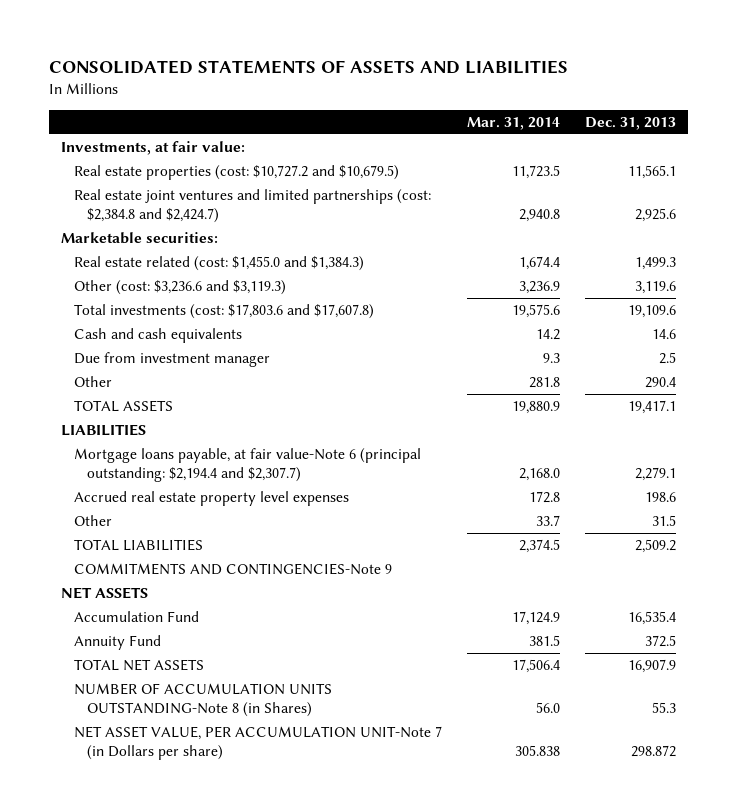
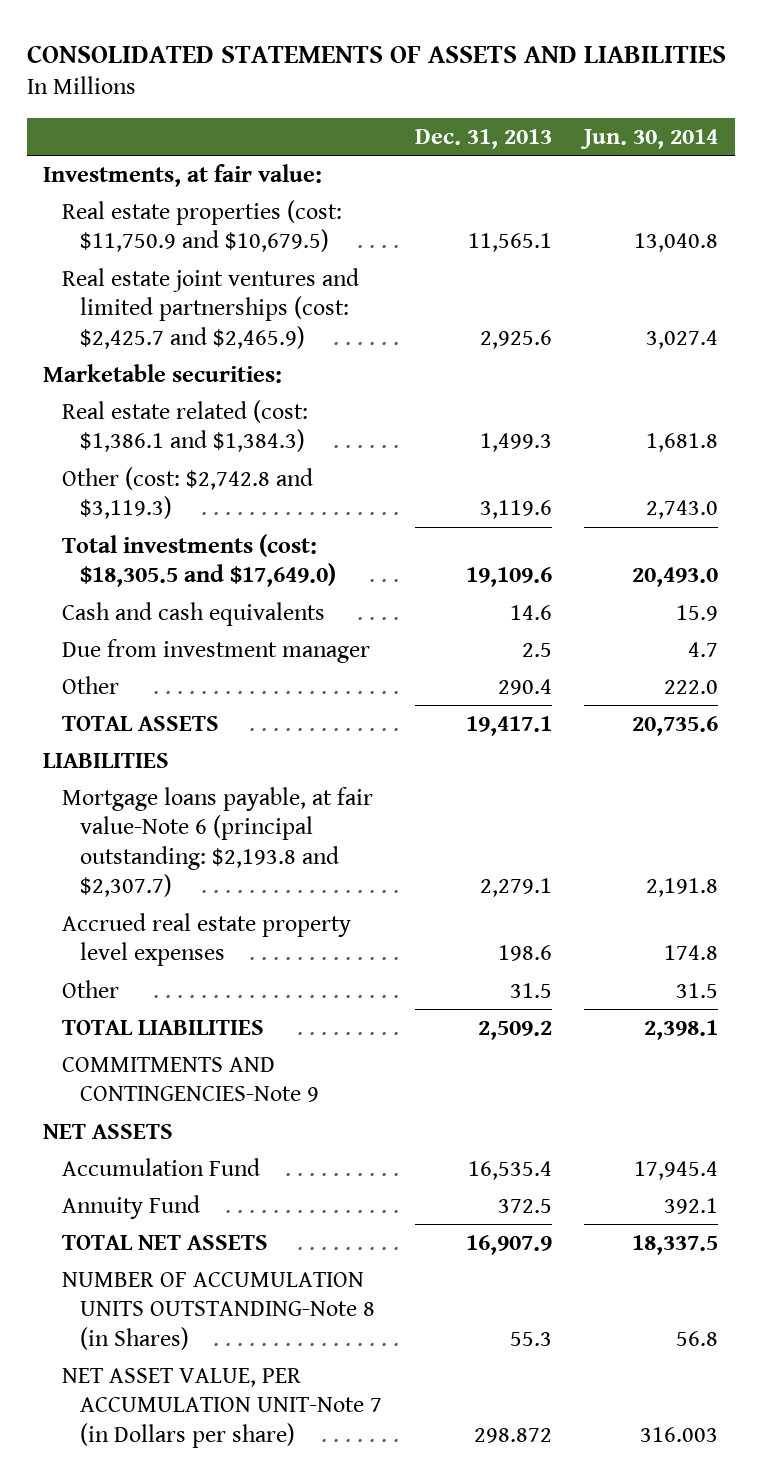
[466,117,560,131] Mar. 31, 2014 -> none
none -> [580,128,719,149] Jun. 30, 2014
[74,164,400,180] Real estate properties (cost: $10,727.2 and $10,679.5) -> [61,199,342,253] Real estate properties (cost: $11,750.9 and $10,679.5)
[74,188,432,224] Real estate joint ventures and limited partnerships (cost: $2,384.8 and $2,424.7) -> [61,267,359,349] Real estate joint ventures and limited partnerships (cost: $2,425.7 and $2,465.9)
[74,255,365,271] Real estate related (cost: $1,455.0 and $1,384.3) -> [61,399,308,453] Real estate related (cost: $1,386.1 and $1,384.3)
[74,279,287,295] Other (cost: $3,236.6 and $3,119.3) -> [61,466,313,520] Other (cost: $2,742.8 and $3,119.3)
[74,303,375,319] Total investments (cost: $17,803.6 and $17,607.8) -> [61,533,337,588] Total investments (cost: $18,305.5 and $17,649.0)
[74,447,422,483] Mortgage loans payable, at fair value-Note 6 (principal outstanding: $2,194.4 and $2,307.7) -> [61,786,373,898] Mortgage loans payable, at fair value-Note 6 (principal outstanding: $2,193.8 and $2,307.7)

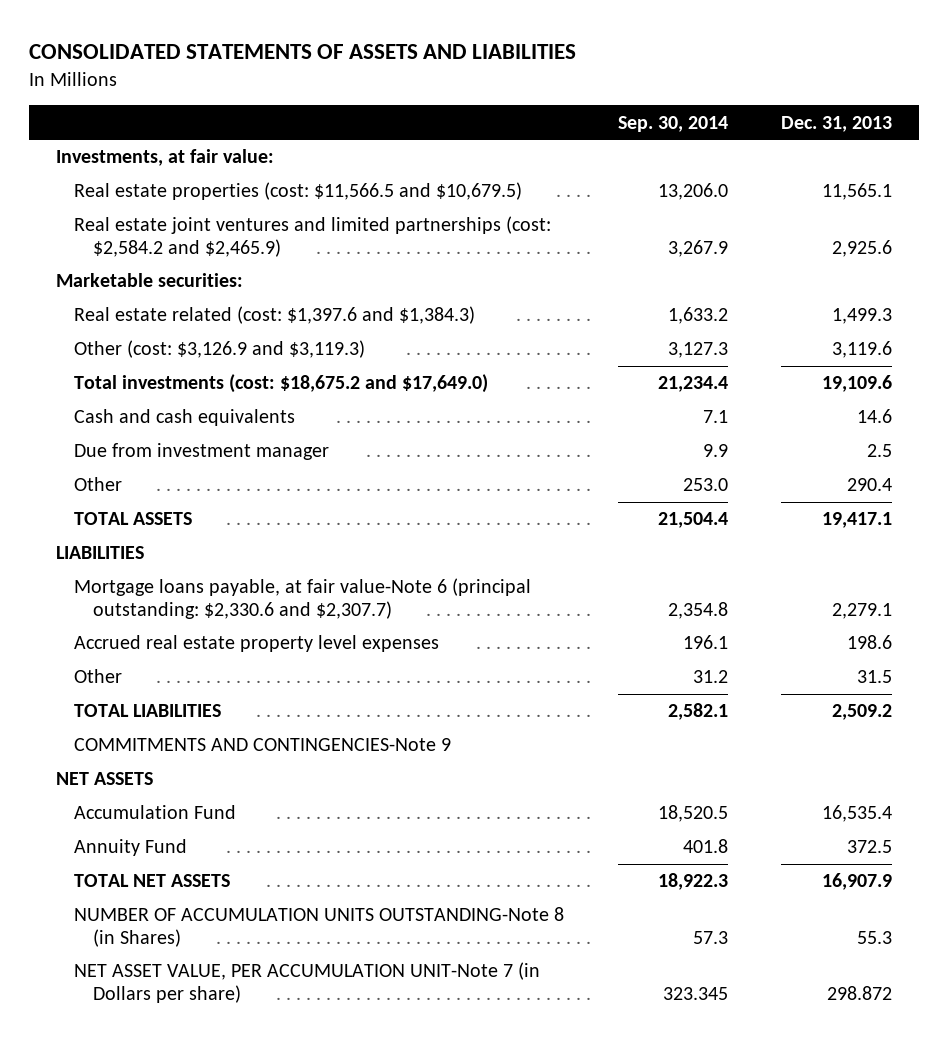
[580,128,719,149] Jun. 30, 2014 -> none
none -> [617,115,728,132] Sep. 30, 2014
[61,199,342,253] Real estate properties (cost: $11,750.9 and $10,679.5) -> [74,182,523,201] Real estate properties (cost: $11,566.5 and $10,679.5)
[61,267,359,349] Real estate joint ventures and limited partnerships (cost: $2,425.7 and $2,465.9) -> [74,216,552,257] Real estate joint ventures and limited partnerships (cost: $2,584.2 and $2,465.9)
[61,399,308,453] Real estate related (cost: $1,386.1 and $1,384.3) -> [74,306,476,325] Real estate related (cost: $1,397.6 and $1,384.3)
[61,466,313,520] Other (cost: $2,742.8 and $3,119.3) -> [74,340,366,359] Other (cost: $3,126.9 and $3,119.3)
[61,533,337,588] Total investments (cost: $18,305.5 and $17,649.0) -> [74,374,489,394] Total investments (cost: $18,675.2 and $17,649.0)
[61,786,373,898] Mortgage loans payable, at fair value-Note 6 (principal outstanding: $2,193.8 and $2,307.7) -> [74,578,532,619] Mortgage loans payable, at fair value-Note 6 (principal outstanding: $2,330.6 and $2,307.7)

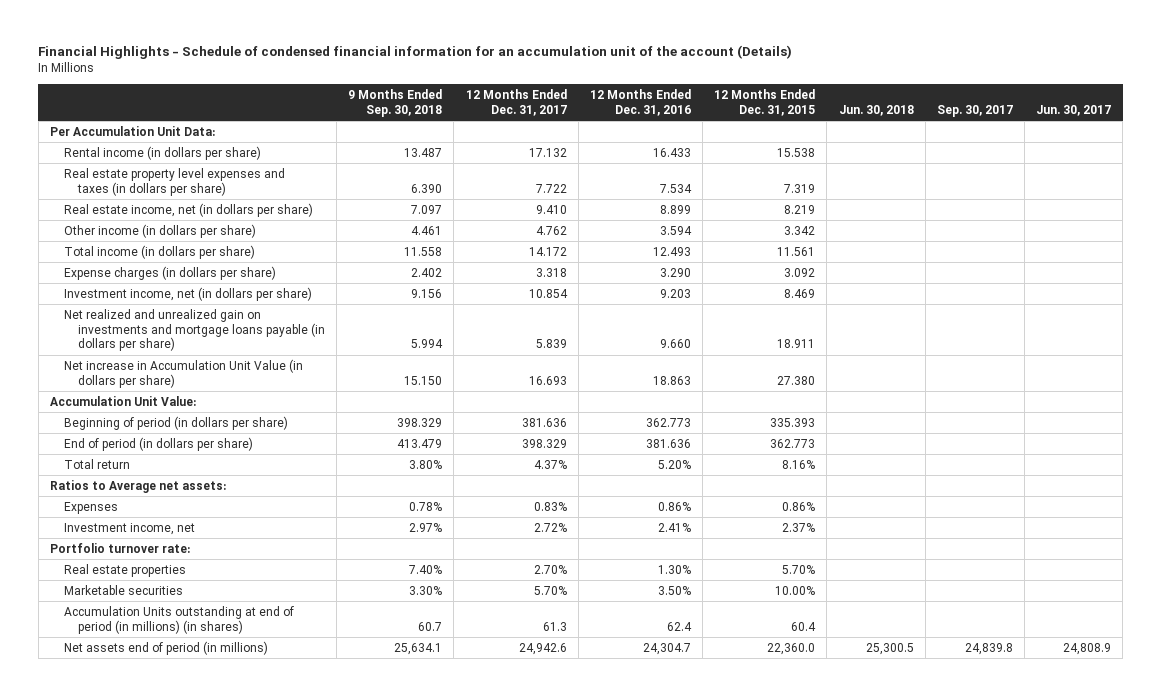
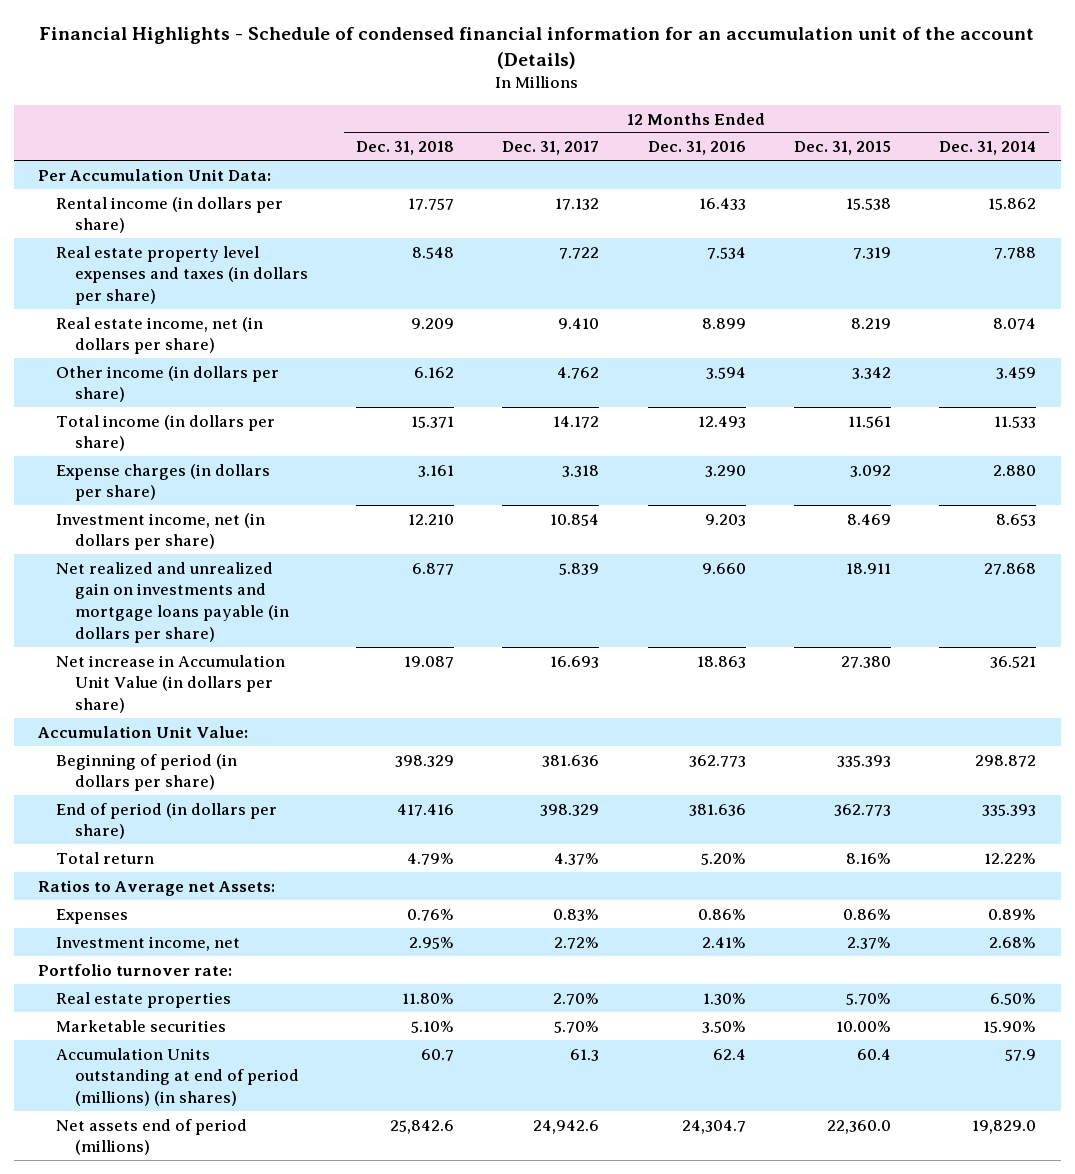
[348,88,443,117] 9 Months Ended Sep. 30, 2018 -> none
[838,104,914,116] Jun. 30, 2018 -> none
[936,104,1013,117] Sep. 30, 2017 -> none
[1036,104,1112,116] Jun. 30, 2017 -> none
none -> [356,141,455,156] Dec. 31, 2018
none -> [939,141,1037,156] Dec. 31, 2014
[49,479,226,493] Ratios to Average net assets: -> [38,879,276,896] Ratios to Average net Assets:
[63,605,294,634] Accumulation Units outstanding at end of period (in millions) (in shares) -> [56,1047,299,1106] Accumulation Units outstanding at end of period (millions) (in shares)
[63,640,268,655] Net assets end of period (in millions) -> [56,1118,248,1156] Net assets end of period (millions)

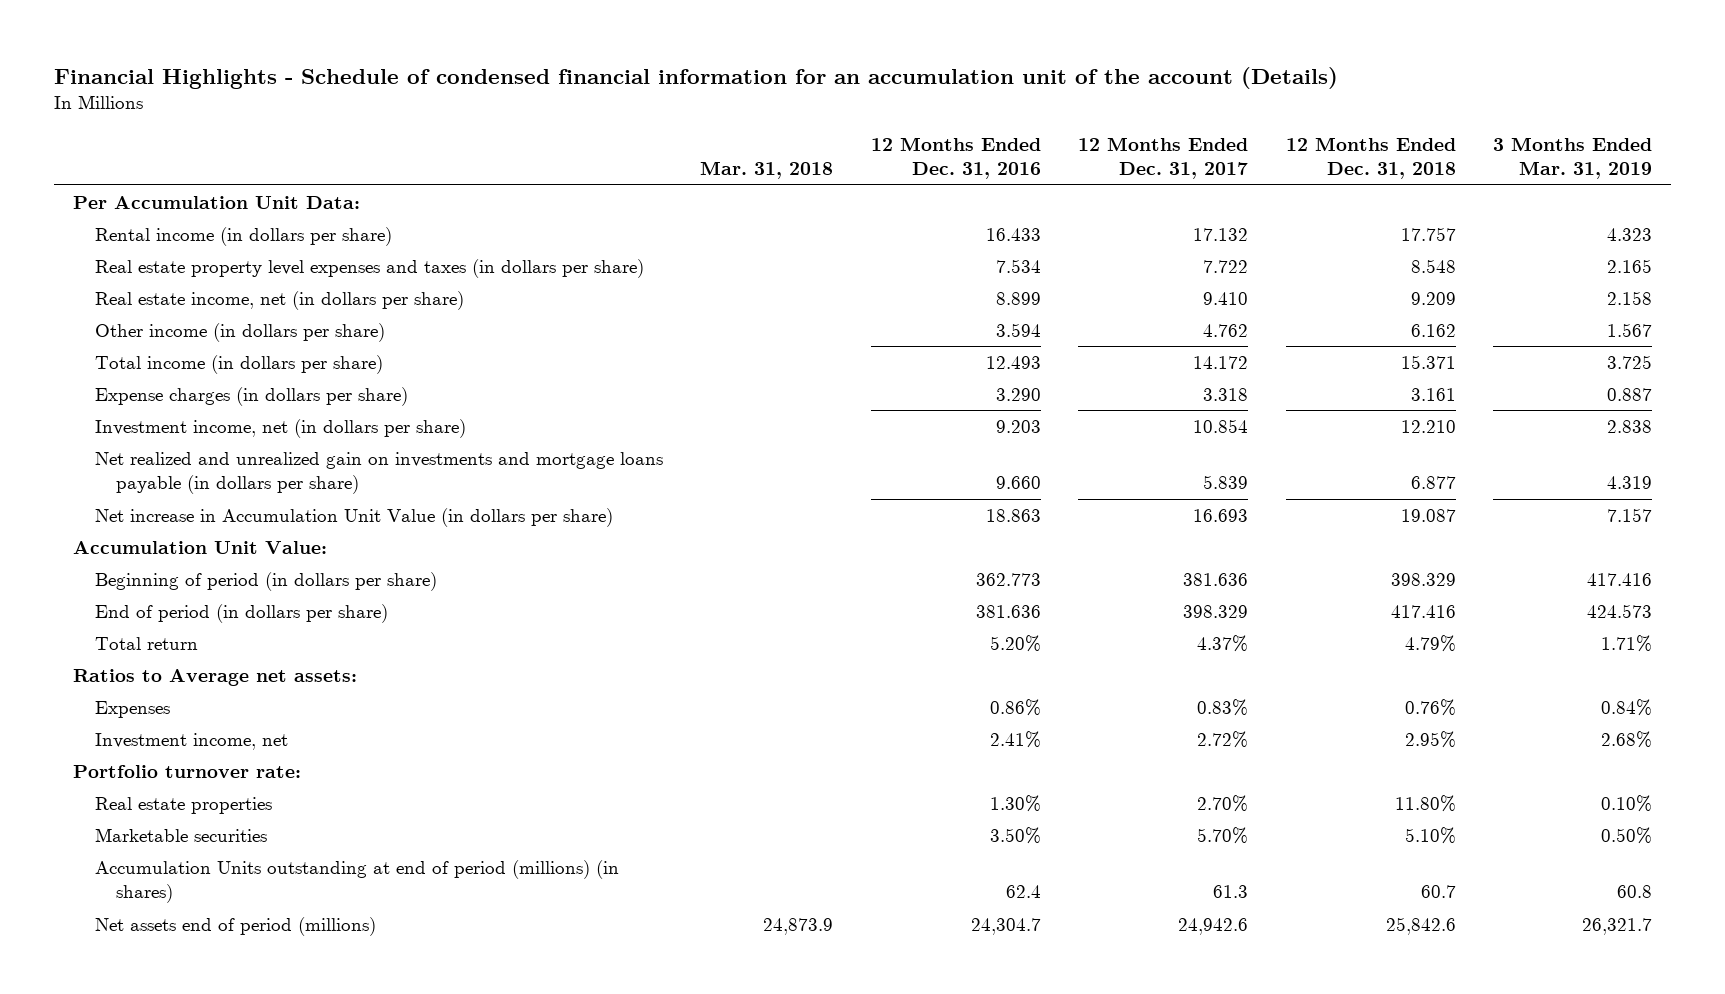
[794,141,892,156] Dec. 31, 2015 -> none
[939,141,1037,156] Dec. 31, 2014 -> none
none -> [700,161,834,180] Mar. 31, 2018
none -> [1492,136,1652,180] 3 Months Ended Mar. 31, 2019
[38,879,276,896] Ratios to Average net Assets: -> [72,668,357,686] Ratios to Average net assets:

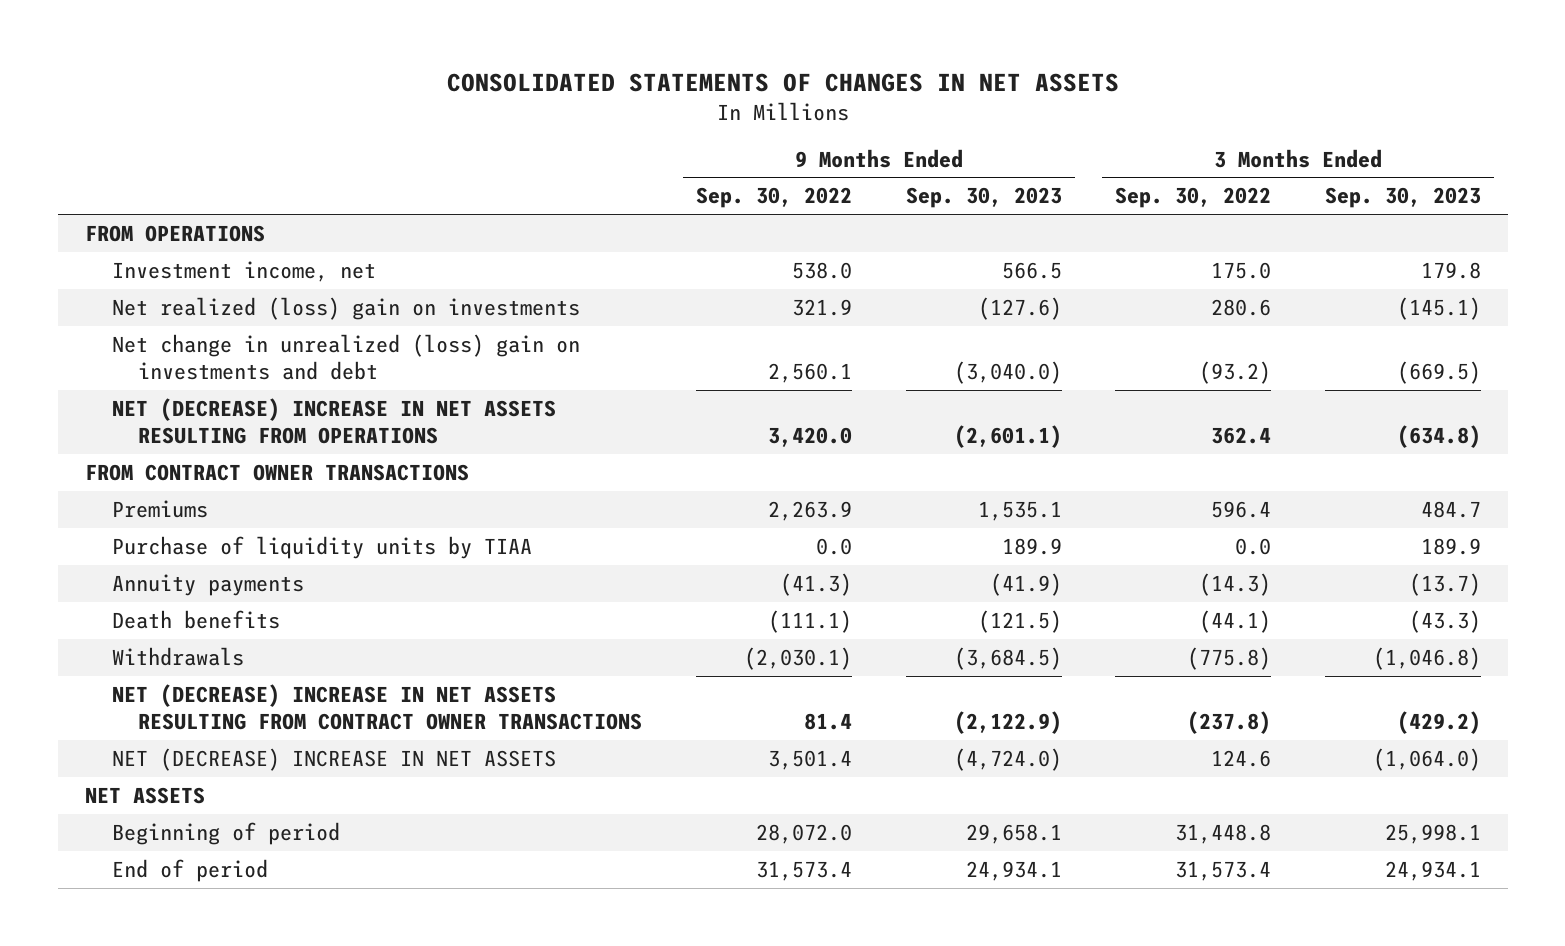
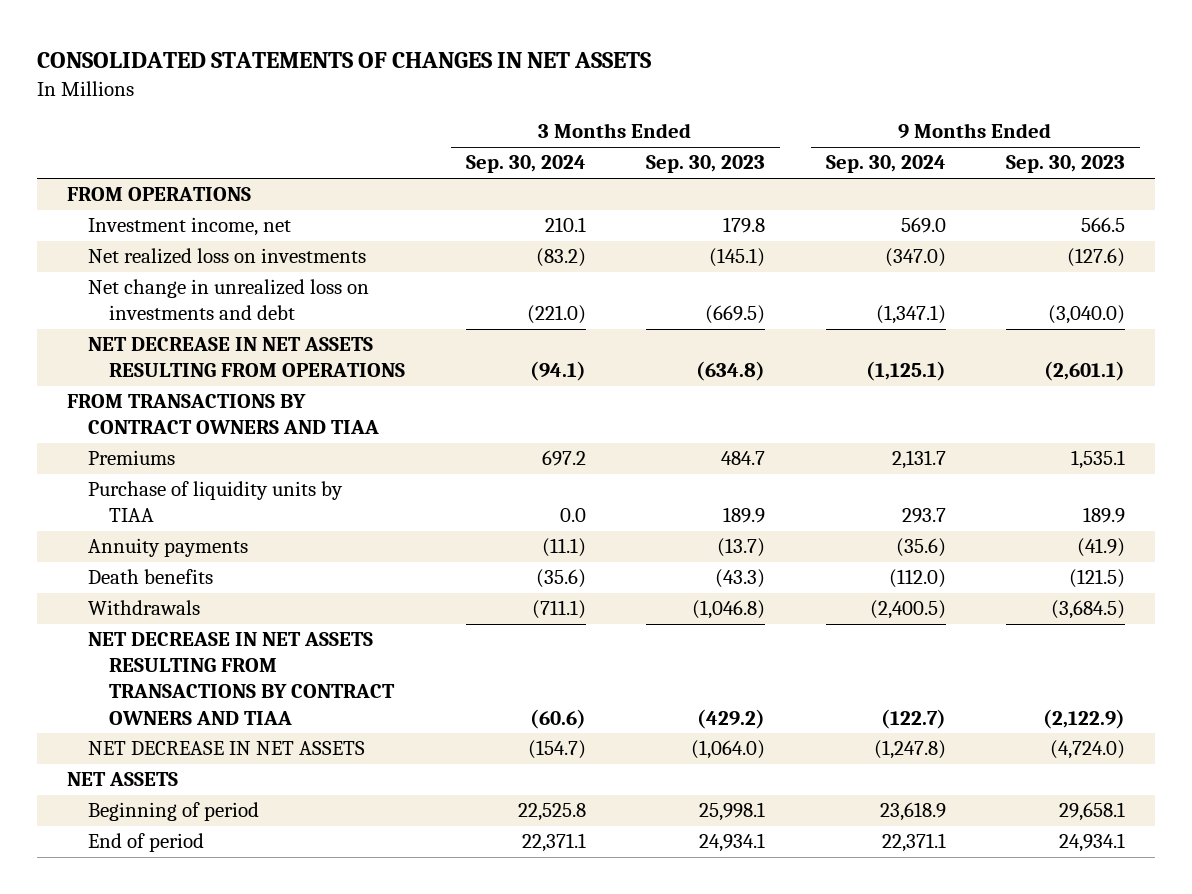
[696,187,853,209] Sep. 30, 2022 -> none
[1115,187,1272,209] Sep. 30, 2022 -> none
none -> [465,155,586,174] Sep. 30, 2024
none -> [825,155,946,174] Sep. 30, 2024
[111,296,580,320] Net realized (loss) gain on investments -> [88,248,367,265] Net realized loss on investments
[111,333,580,381] Net change in unrealized (loss) gain on investments and debt -> [88,279,370,321] Net change in unrealized loss on investments and debt
[111,397,556,445] NET (DECREASE) INCREASE IN NET ASSETS RESULTING FROM OPERATIONS -> [88,337,406,378] NET DECREASE IN NET ASSETS RESULTING FROM OPERATIONS
[84,463,469,481] FROM CONTRACT OWNER TRANSACTIONS -> [66,394,380,435] FROM TRANSACTIONS BY CONTRACT OWNERS AND TIAA
[111,683,643,731] NET (DECREASE) INCREASE IN NET ASSETS RESULTING FROM CONTRACT OWNER TRANSACTIONS -> [88,632,396,725] NET DECREASE IN NET ASSETS RESULTING FROM TRANSACTIONS BY CONTRACT OWNERS AND TIAA
[111,747,556,771] NET (DECREASE) INCREASE IN NET ASSETS -> [88,741,366,756] NET DECREASE IN NET ASSETS

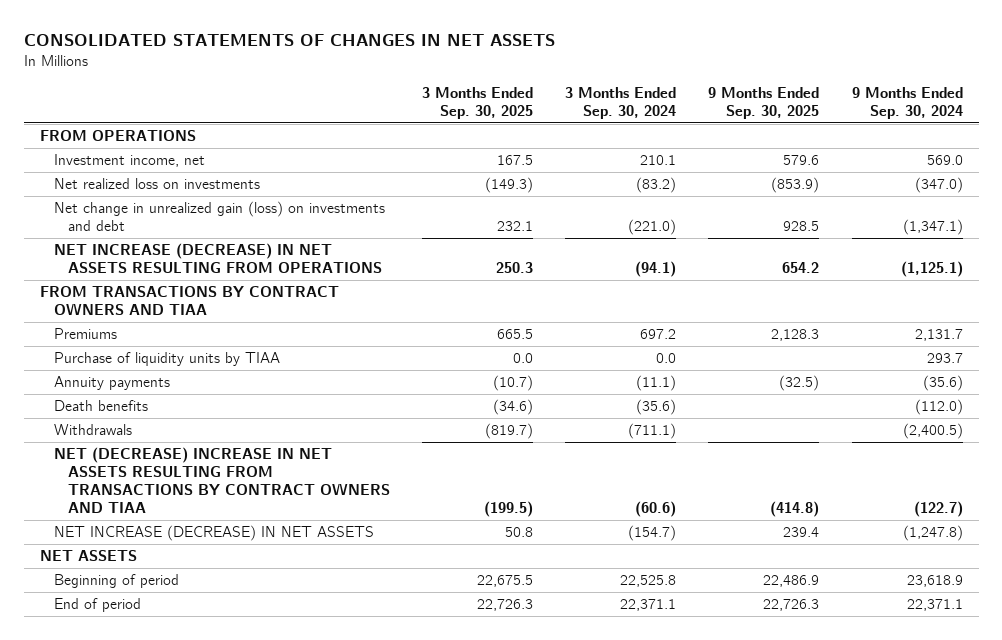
[646,155,766,174] Sep. 30, 2023 -> none
[1006,155,1126,174] Sep. 30, 2023 -> none
none -> [422,86,534,120] 3 Months Ended Sep. 30, 2025
none -> [708,86,820,120] 9 Months Ended Sep. 30, 2025
[88,279,370,321] Net change in unrealized loss on investments and debt -> [53,201,385,232] Net change in unrealized gain (loss) on investments and debt
[88,337,406,378] NET DECREASE IN NET ASSETS RESULTING FROM OPERATIONS -> [53,243,382,274] NET INCREASE (DECREASE) IN NET ASSETS RESULTING FROM OPERATIONS
[88,632,396,725] NET DECREASE IN NET ASSETS RESULTING FROM TRANSACTIONS BY CONTRACT OWNERS AND TIAA -> [53,447,390,514] NET (DECREASE) INCREASE IN NET ASSETS RESULTING FROM TRANSACTIONS BY CONTRACT OWNERS AND TIAA
[88,741,366,756] NET DECREASE IN NET ASSETS -> [53,525,374,542] NET INCREASE (DECREASE) IN NET ASSETS

